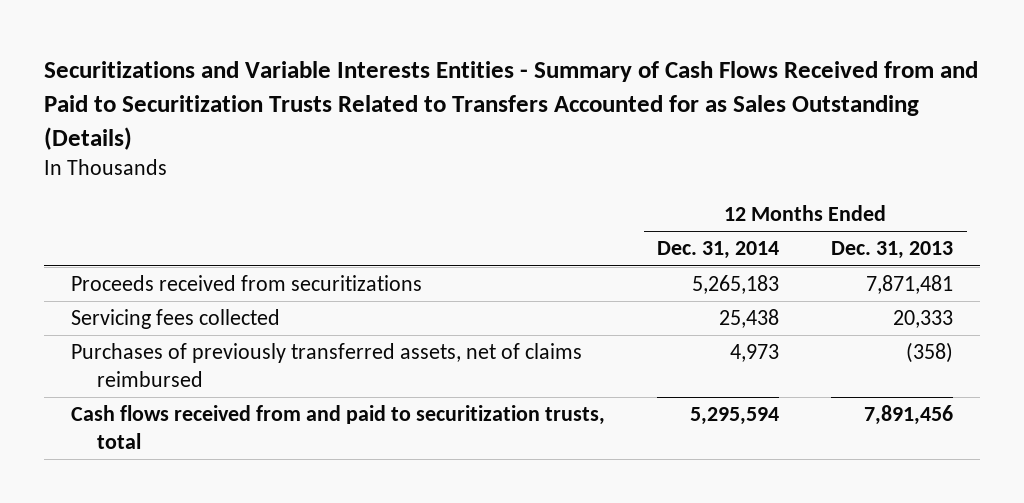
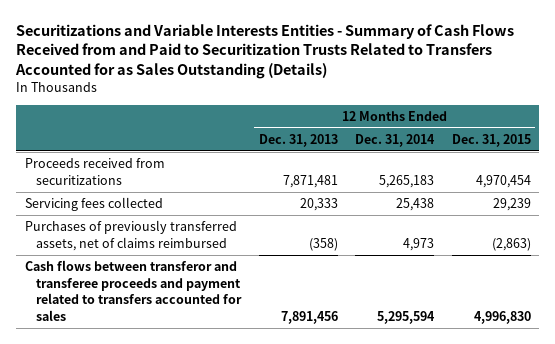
none -> [451,133,531,147] Dec. 31, 2015
[70,405,605,450] Cash flows received from and paid to securitization trusts, total -> [24,260,243,321] Cash flows between transferor and transferee proceeds and payment related to transfers accounted for sales

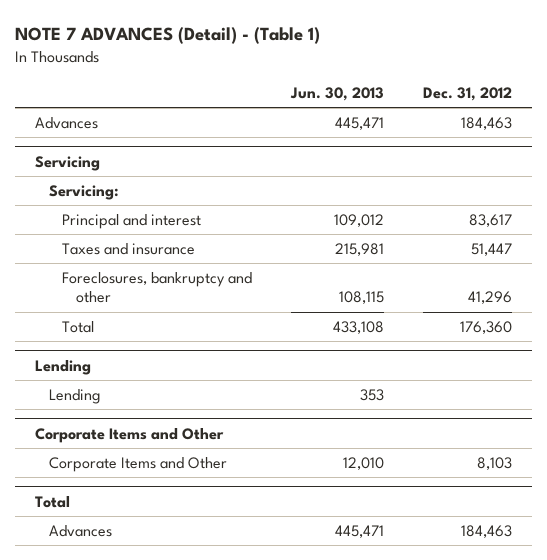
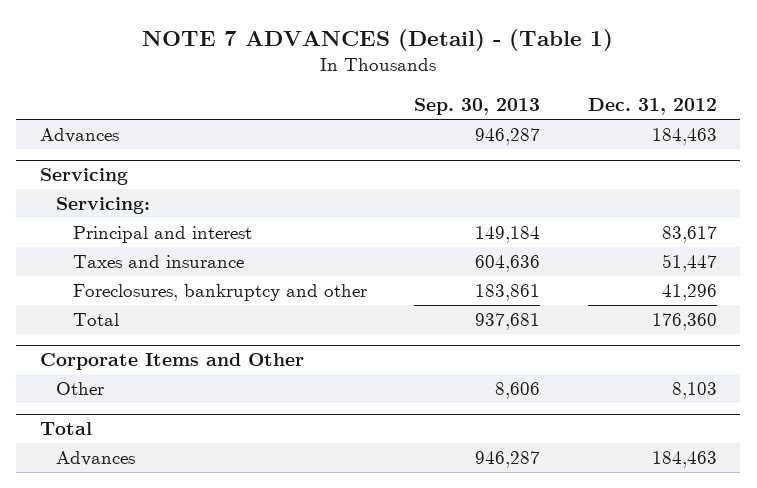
[290,87,385,102] Jun. 30, 2013 -> none
none -> [414,98,541,116] Sep. 30, 2013
[34,359,91,375] Lending -> none
[48,388,101,404] Lending -> none
[48,456,227,472] Corporate Items and Other -> [56,381,105,395] Other

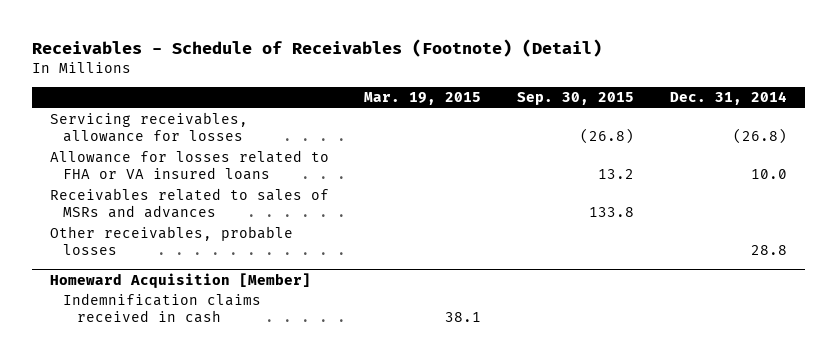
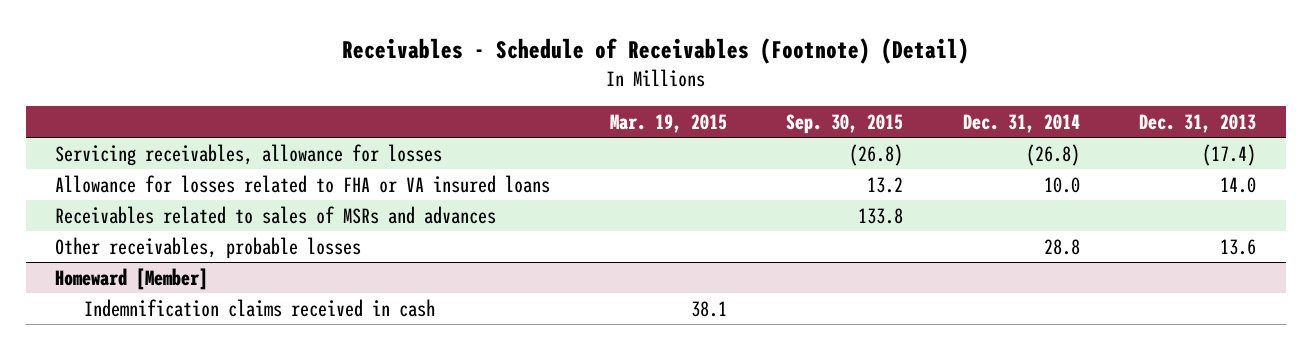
none -> [1138,114,1256,134] Dec. 31, 2013
[49,272,311,288] Homeward Acquisition [Member] -> [55,267,209,290] Homeward [Member]

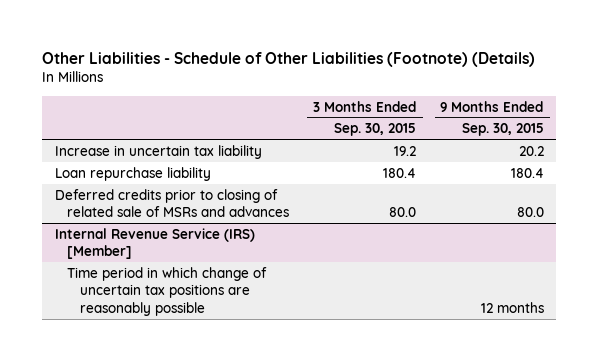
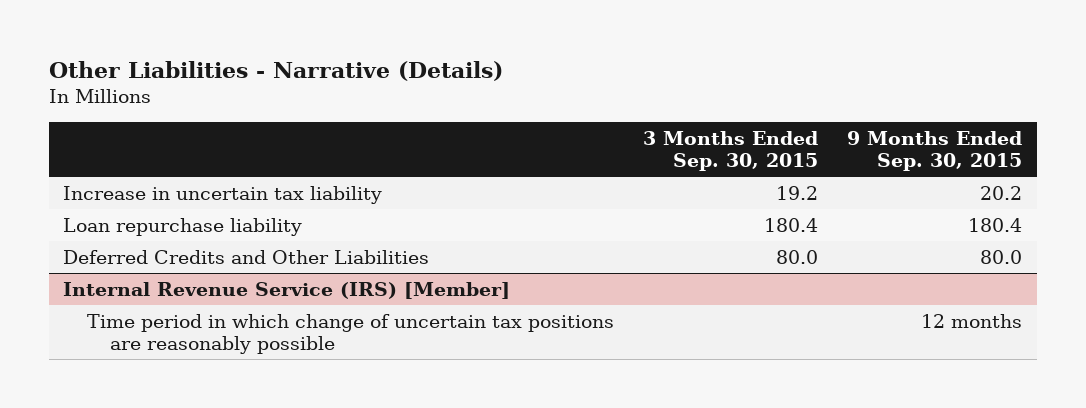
[42,51,536,67] Other Liabilities - Schedule of Other Liabilities (Footnote) (Details) -> [48,60,503,81] Other Liabilities - Narrative (Details)
[54,188,290,218] Deferred credits prior to closing of related sale of MSRs and advances -> [63,249,430,264] Deferred Credits and Other Liabilities

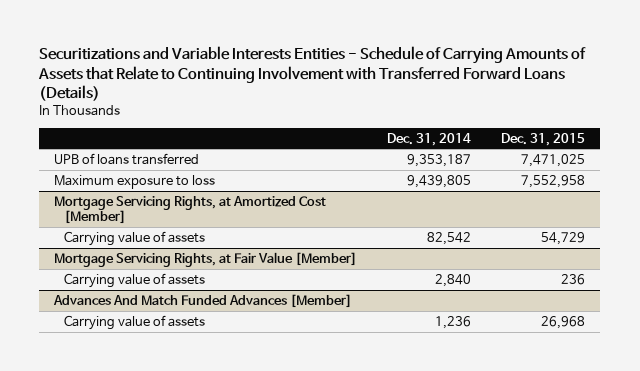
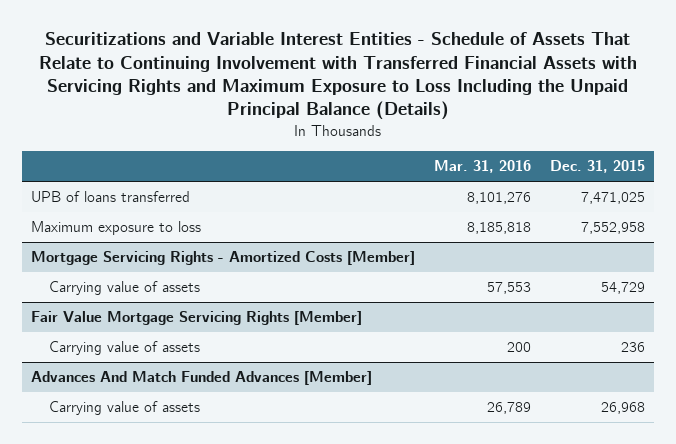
[38,46,587,102] Securitizations and Variable Interests Entities - Schedule of Carrying Amounts of Assets that Relate to Continuing Involvement with Transferred Forward Loans (Details) -> [39,32,638,121] Securitizations and Variable Interest Entities - Schedule of Assets That Relate to Continuing Involvement with Transferred Financial Assets with Servicing Rights and Maximum Exposure to Loss Including the Unpaid Principal Balance (Details)
[387,132,472,146] Dec. 31, 2014 -> none
none -> [434,160,532,174] Mar. 31, 2016
[54,195,327,224] Mortgage Servicing Rights, at Amortized Cost [Member] -> [31,251,416,266] Mortgage Servicing Rights - Amortized Costs [Member]
[54,251,358,267] Mortgage Servicing Rights, at Fair Value [Member] -> [31,311,363,326] Fair Value Mortgage Servicing Rights [Member]

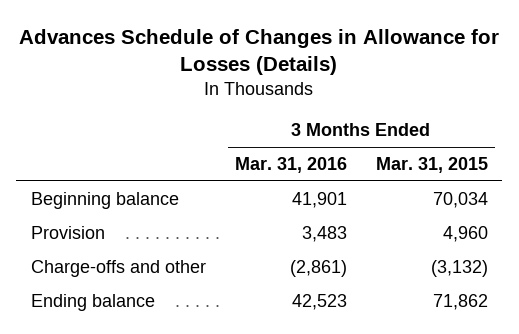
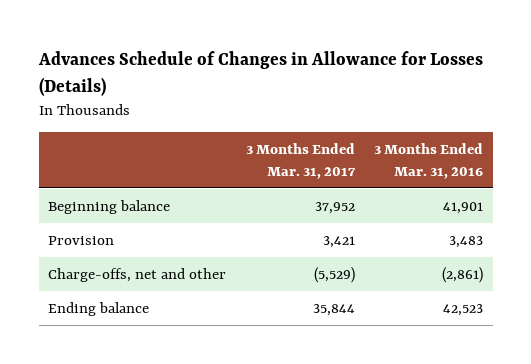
[375,157,488,174] Mar. 31, 2015 -> none
none -> [245,143,356,179] 3 Months Ended Mar. 31, 2017
[30,260,206,278] Charge-offs and other -> [48,268,227,283] Charge-offs, net and other

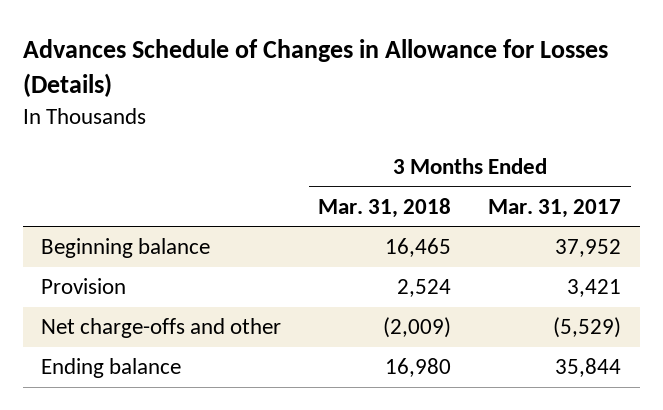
[374,143,484,179] 3 Months Ended Mar. 31, 2016 -> none
none -> [318,197,452,218] Mar. 31, 2018
[48,268,227,283] Charge-offs, net and other -> [41,318,282,339] Net charge-offs and other

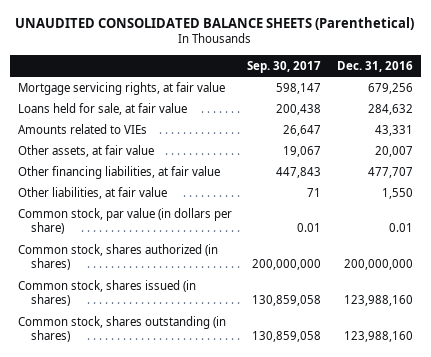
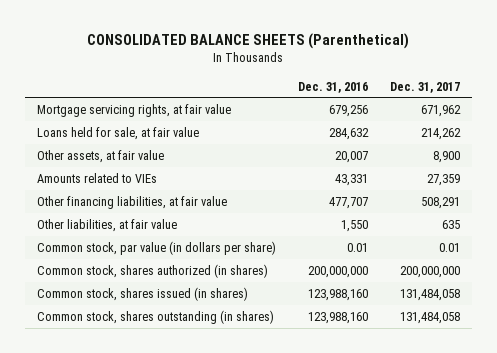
[15,16,415,30] UNAUDITED CONSOLIDATED BALANCE SHEETS (Parenthetical) -> [87,32,410,49] CONSOLIDATED BALANCE SHEETS (Parenthetical)
[247,60,322,73] Sep. 30, 2017 -> none
none -> [390,81,461,93] Dec. 31, 2017
[17,123,147,134] Amounts related to VIEs -> [36,172,157,183] Amounts related to VIEs

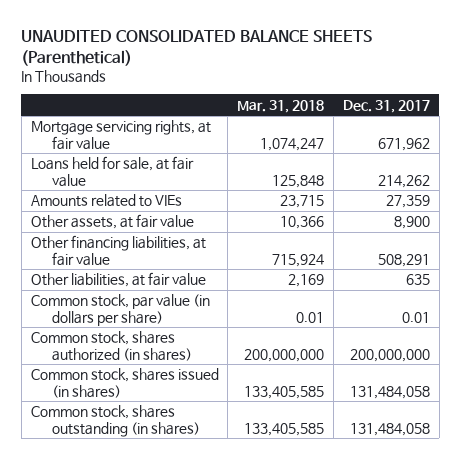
[87,32,410,49] CONSOLIDATED BALANCE SHEETS (Parenthetical) -> [21,30,373,66] UNAUDITED CONSOLIDATED BALANCE SHEETS (Parenthetical)
[297,81,368,93] Dec. 31, 2016 -> none
none -> [237,99,325,113] Mar. 31, 2018
[36,149,164,163] Other assets, at fair value -> [30,214,194,230] Other assets, at fair value

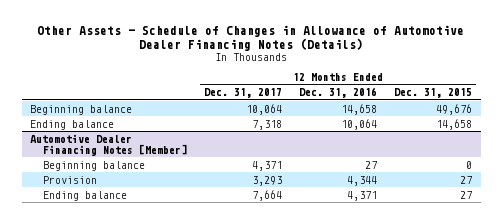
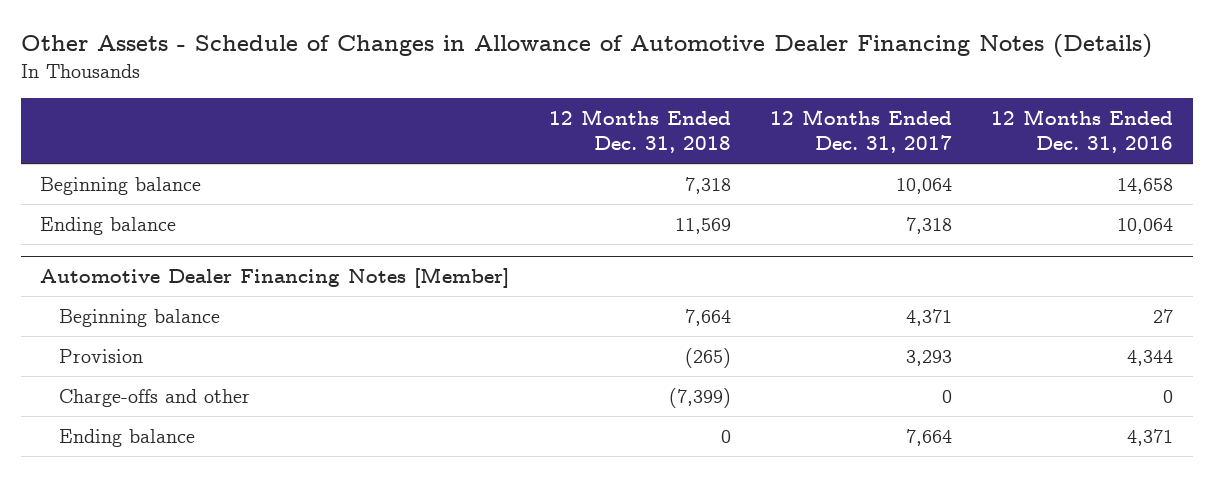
[393,88,472,99] Dec. 31, 2015 -> none
none -> [548,109,731,154] 12 Months Ended Dec. 31, 2018
none -> [59,388,251,407] Charge-offs and other

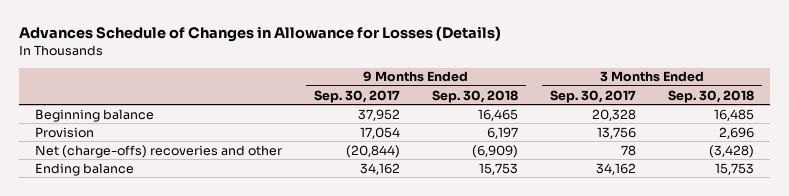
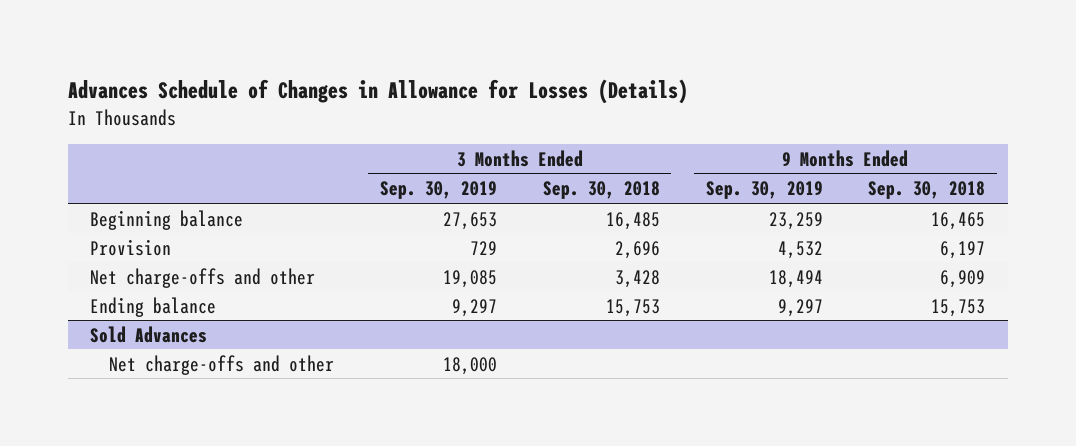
[313,89,400,103] Sep. 30, 2017 -> none
[549,89,636,103] Sep. 30, 2017 -> none
none -> [379,181,497,200] Sep. 30, 2019
none -> [705,181,823,200] Sep. 30, 2019
[34,144,282,158] Net (charge-offs) recoveries and other -> [90,267,316,288] Net charge-offs and other
[471,144,518,158] (6,909) -> [940,269,986,288] 6,909
[708,144,754,158] (3,428) -> [614,269,660,288] 3,428
none -> [90,325,208,343] Sold Advances
none -> [109,354,335,375] Net charge-offs and other

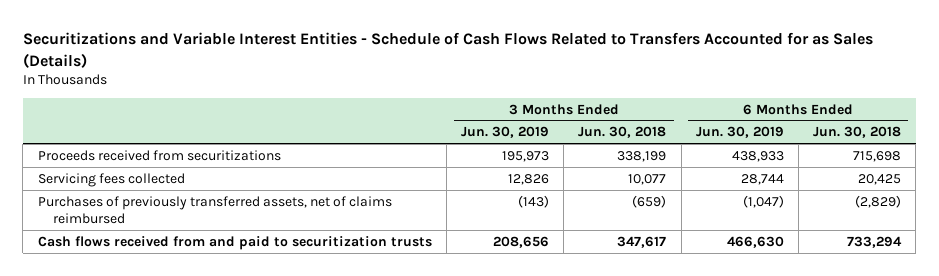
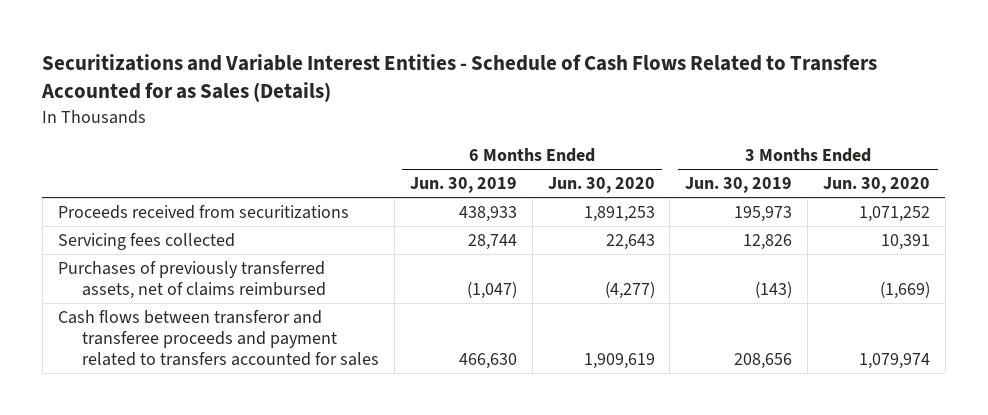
[578,126,667,139] Jun. 30, 2018 -> none
[813,126,902,139] Jun. 30, 2018 -> none
none -> [547,177,655,194] Jun. 30, 2020
none -> [823,177,931,194] Jun. 30, 2020
[37,235,432,250] Cash flows received from and paid to securitization trusts -> [57,309,380,366] Cash flows between transferor and transferee proceeds and payment related to transfers accounted for sales

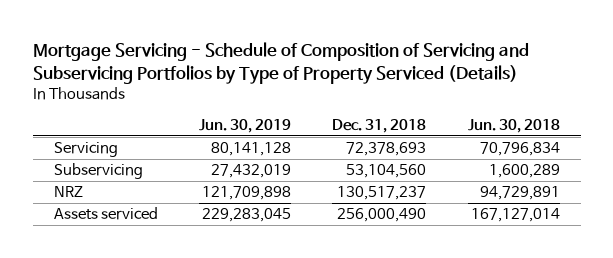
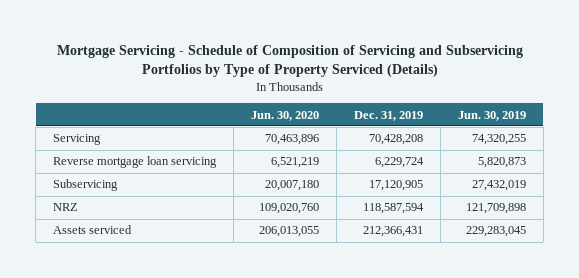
[332,119,427,134] Dec. 31, 2018 -> none
[467,119,560,134] Jun. 30, 2018 -> none
none -> [251,110,320,121] Jun. 30, 2020
none -> [354,110,424,121] Dec. 31, 2019
[211,142,292,157] 80,141,128 -> [471,134,526,146] 74,320,255
none -> [53,156,218,169] Reverse mortgage loan servicing

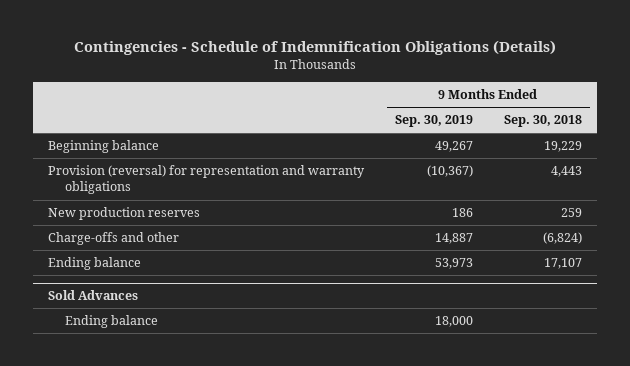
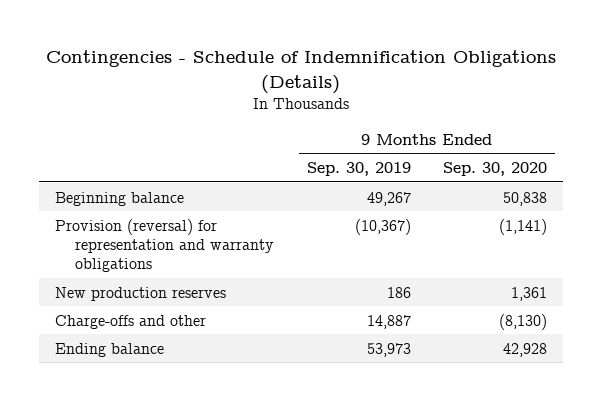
[503,115,582,128] Sep. 30, 2018 -> none
none -> [442,161,547,176] Sep. 30, 2020
[48,290,139,301] Sold Advances -> none
[65,315,159,329] Ending balance -> none

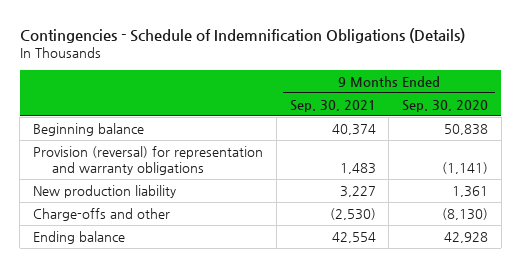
[306,161,411,176] Sep. 30, 2019 -> none
none -> [289,99,376,112] Sep. 30, 2021
[54,286,226,301] New production reserves -> [33,185,177,199] New production liability

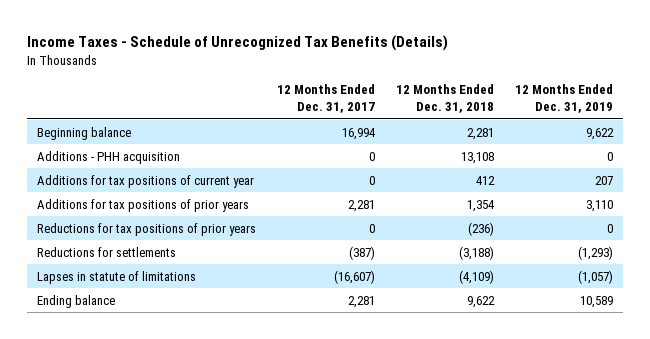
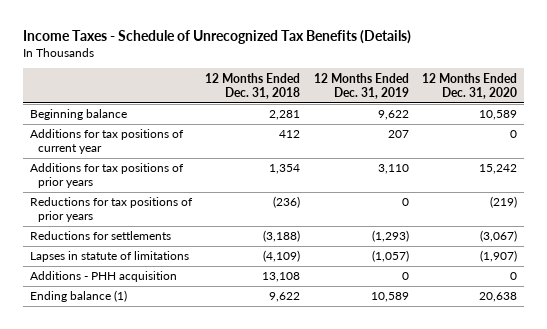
[277,84,376,113] 12 Months Ended Dec. 31, 2017 -> none
none -> [422,72,518,99] 12 Months Ended Dec. 31, 2020
[37,150,181,164] Additions - PHH acquisition -> [29,271,177,283] Additions - PHH acquisition
[37,294,116,308] Ending balance -> [29,290,127,303] Ending balance (1)

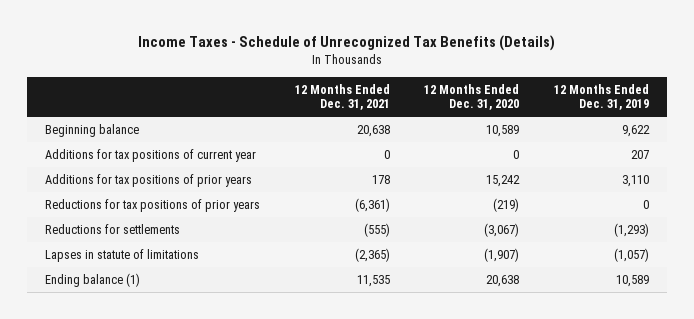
[205,72,301,99] 12 Months Ended Dec. 31, 2018 -> none
none -> [294,83,390,111] 12 Months Ended Dec. 31, 2021
[29,271,177,283] Additions - PHH acquisition -> none

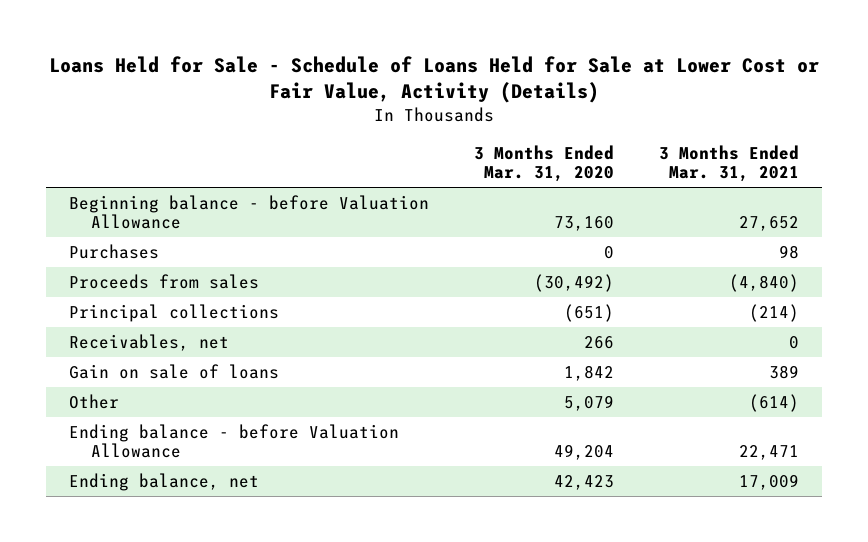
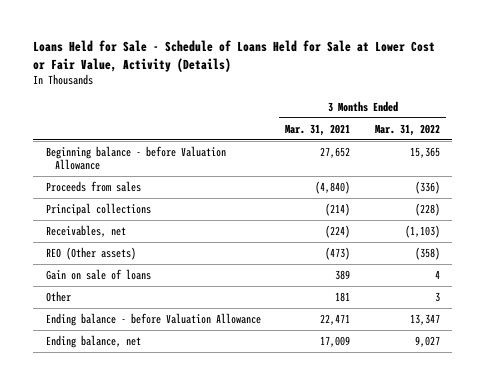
[473,144,614,183] 3 Months Ended Mar. 31, 2020 -> none
none -> [374,123,440,136] Mar. 31, 2022
[68,243,159,259] Purchases -> none
[789,335,800,349] 0 -> [325,224,351,238] (224)
none -> [45,246,136,260] REO (Other assets)
[749,393,800,412] (614) -> [335,291,351,302] 181

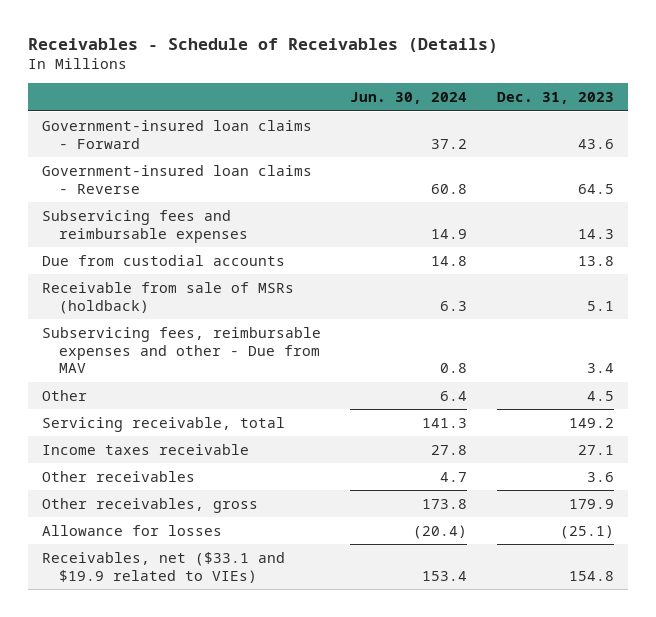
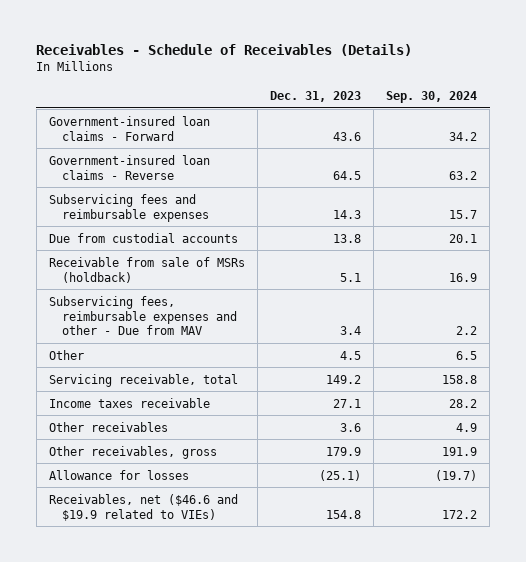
[350,92,468,105] Jun. 30, 2024 -> none
none -> [386,91,478,104] Sep. 30, 2024
[42,551,286,583] Receivables, net ($33.1 and $19.9 related to VIEs) -> [48,493,238,521] Receivables, net ($46.6 and $19.9 related to VIEs)

